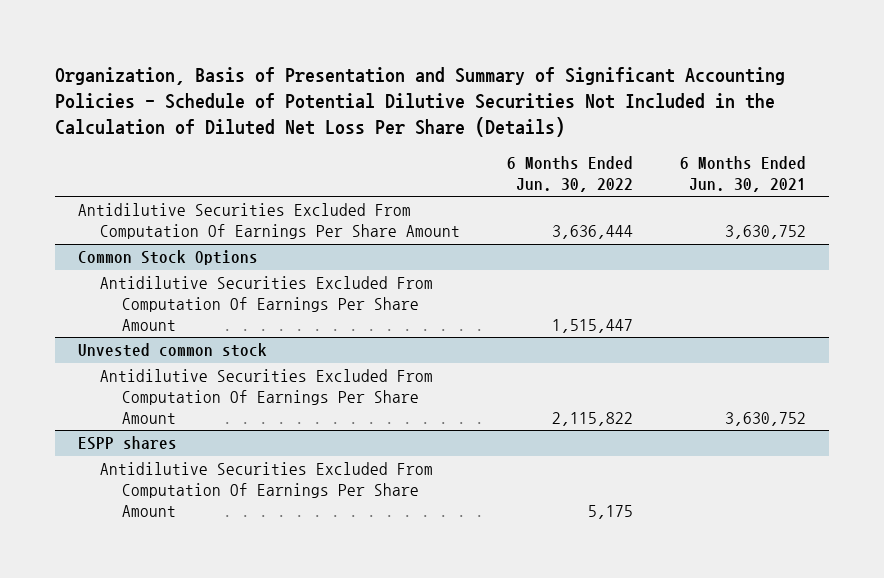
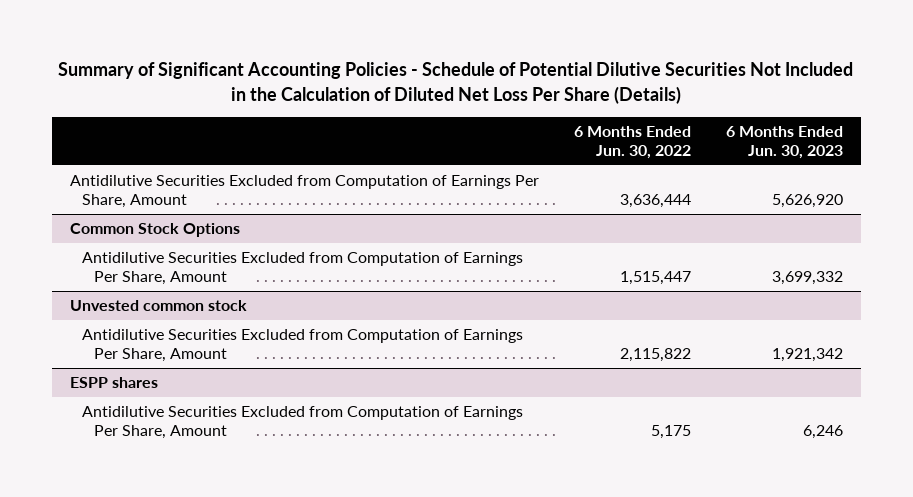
[54,66,785,137] Organization, Basis of Presentation and Summary of Significant Accounting Policies - Schedule of Potential Dilutive Securities Not Included in the Calculation of Diluted Net Loss Per Share (Details) -> [58,62,854,104] Summary of Significant Accounting Policies - Schedule of Potential Dilutive Securities Not Included in the Calculation of Diluted Net Loss Per Share (Details)
[680,155,807,192] 6 Months Ended Jun. 30, 2021 -> none
none -> [726,126,844,159] 6 Months Ended Jun. 30, 2023
[78,203,461,240] Antidilutive Securities Excluded From Computation Of Earnings Per Share Amount -> [69,175,539,208] Antidilutive Securities Excluded from Computation of Earnings Per Share, Amount
[100,276,434,331] Antidilutive Securities Excluded From Computation Of Earnings Per Share Amount -> [81,252,523,285] Antidilutive Securities Excluded from Computation of Earnings Per Share, Amount
[100,369,434,424] Antidilutive Securities Excluded From Computation Of Earnings Per Share Amount -> [81,329,523,362] Antidilutive Securities Excluded from Computation of Earnings Per Share, Amount
[100,462,434,517] Antidilutive Securities Excluded From Computation Of Earnings Per Share Amount -> [81,406,523,439] Antidilutive Securities Excluded from Computation of Earnings Per Share, Amount

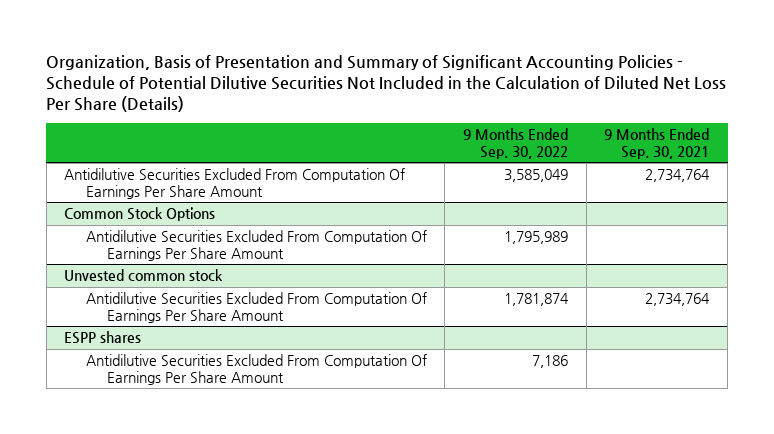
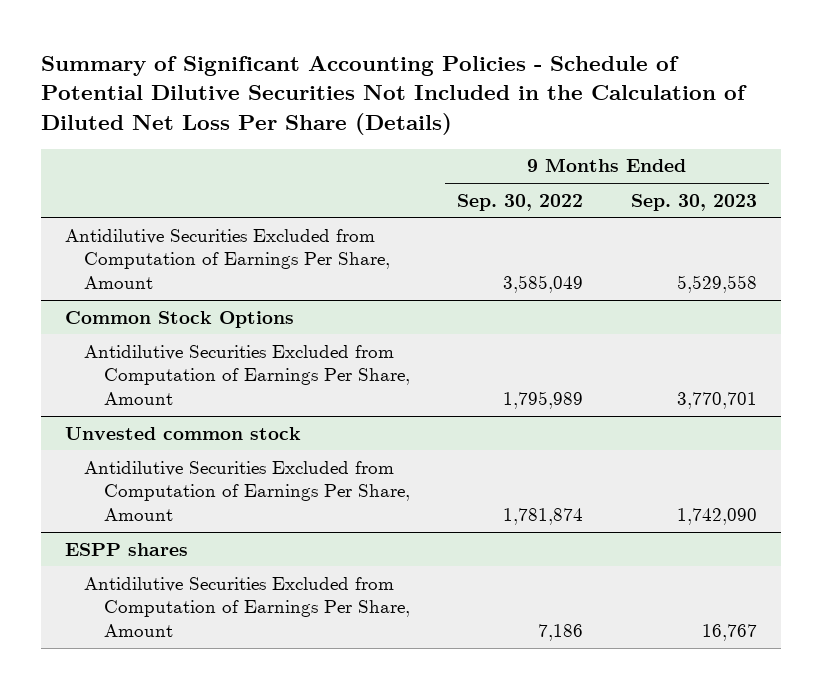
[46,55,727,113] Organization, Basis of Presentation and Summary of Significant Accounting Policies - Schedule of Potential Dilutive Securities Not Included in the Calculation of Diluted Net Loss Per Share (Details) -> [41,55,748,135] Summary of Significant Accounting Policies - Schedule of Potential Dilutive Securities Not Included in the Calculation of Diluted Net Loss Per Share (Details)
[604,128,710,159] 9 Months Ended Sep. 30, 2021 -> none
none -> [630,193,757,211] Sep. 30, 2023
[64,168,406,199] Antidilutive Securities Excluded From Computation Of Earnings Per Share Amount -> [65,228,391,290] Antidilutive Securities Excluded from Computation of Earnings Per Share, Amount
[85,230,427,261] Antidilutive Securities Excluded From Computation Of Earnings Per Share Amount -> [84,344,410,406] Antidilutive Securities Excluded from Computation of Earnings Per Share, Amount
[85,292,427,323] Antidilutive Securities Excluded From Computation Of Earnings Per Share Amount -> [84,460,410,522] Antidilutive Securities Excluded from Computation of Earnings Per Share, Amount
[85,354,427,385] Antidilutive Securities Excluded From Computation Of Earnings Per Share Amount -> [84,576,410,638] Antidilutive Securities Excluded from Computation of Earnings Per Share, Amount

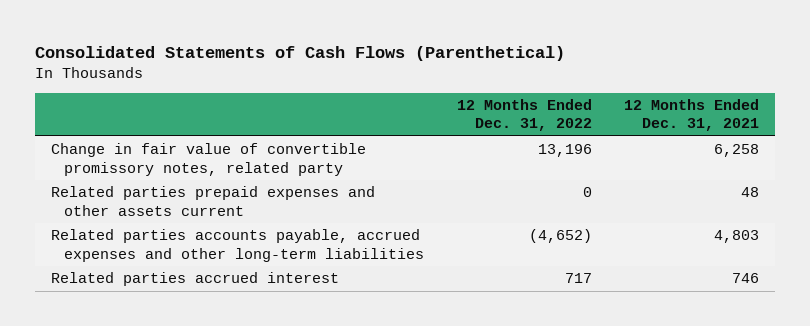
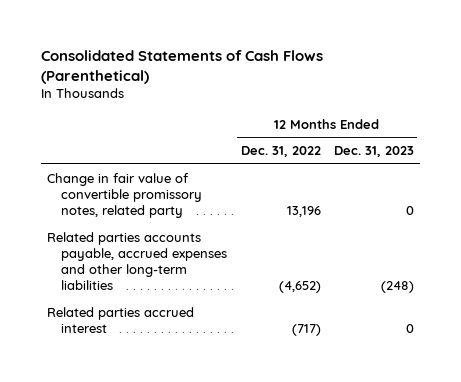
[623,99,759,132] 12 Months Ended Dec. 31, 2021 -> none
none -> [333,146,414,158] Dec. 31, 2023
[50,186,375,216] Related parties prepaid expenses and other assets current -> none
[564,273,592,284] 717 -> [291,323,321,336] (717)

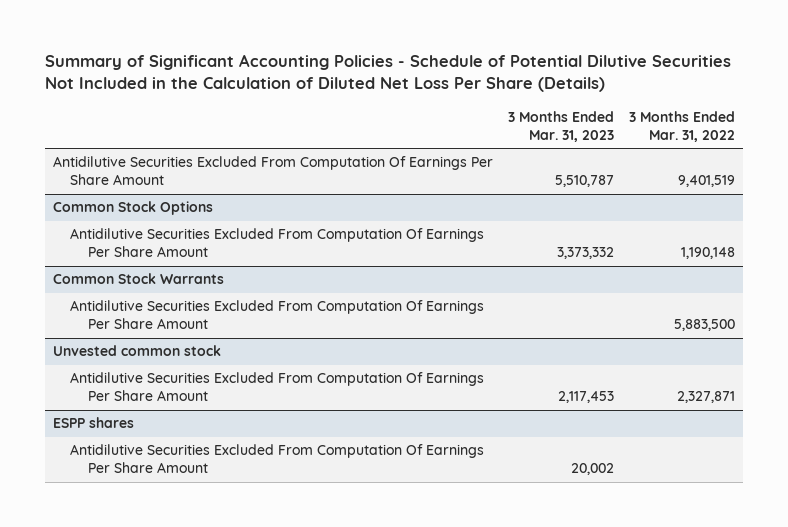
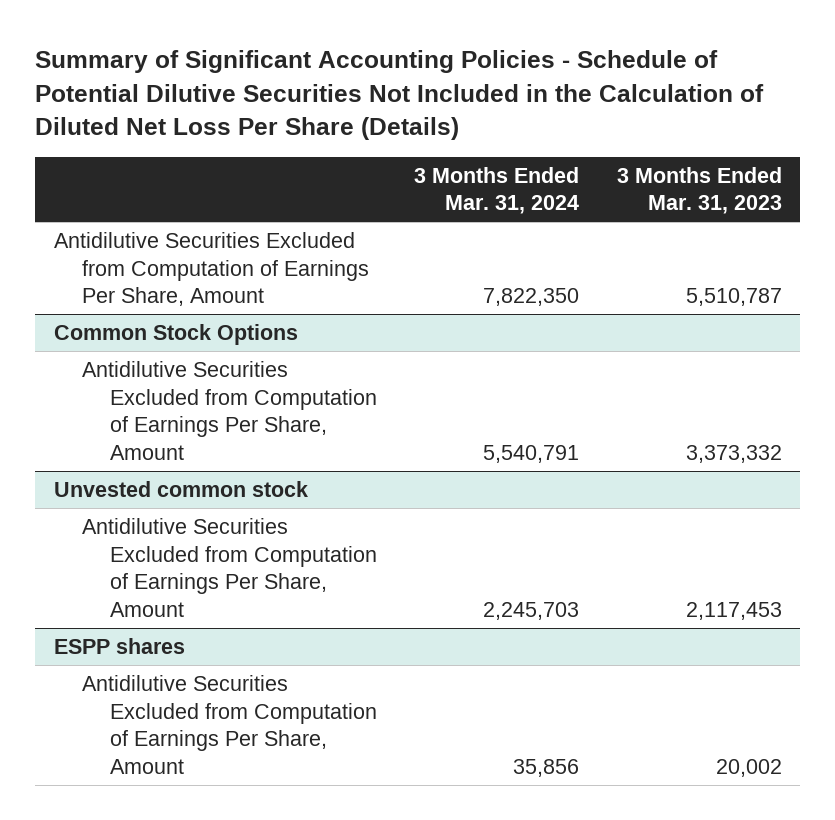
[629,110,736,142] 3 Months Ended Mar. 31, 2022 -> none
none -> [414,166,580,215] 3 Months Ended Mar. 31, 2024
[52,156,493,186] Antidilutive Securities Excluded From Computation Of Earnings Per Share Amount -> [53,231,369,307] Antidilutive Securities Excluded from Computation of Earnings Per Share, Amount
[52,273,224,285] Common Stock Warrants -> none
[70,300,485,330] Antidilutive Securities Excluded From Computation Of Earnings Per Share Amount -> none
[70,228,485,258] Antidilutive Securities Excluded From Computation Of Earnings Per Share Amount -> [81,360,377,461] Antidilutive Securities Excluded from Computation of Earnings Per Share, Amount
[70,372,485,402] Antidilutive Securities Excluded From Computation Of Earnings Per Share Amount -> [81,517,377,618] Antidilutive Securities Excluded from Computation of Earnings Per Share, Amount
[70,444,485,474] Antidilutive Securities Excluded From Computation Of Earnings Per Share Amount -> [81,674,377,775] Antidilutive Securities Excluded from Computation of Earnings Per Share, Amount

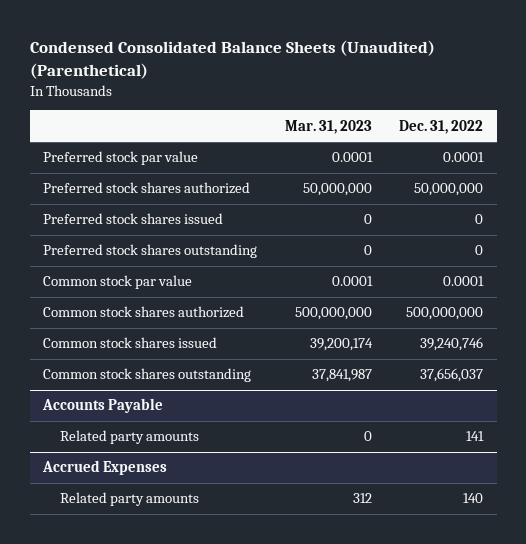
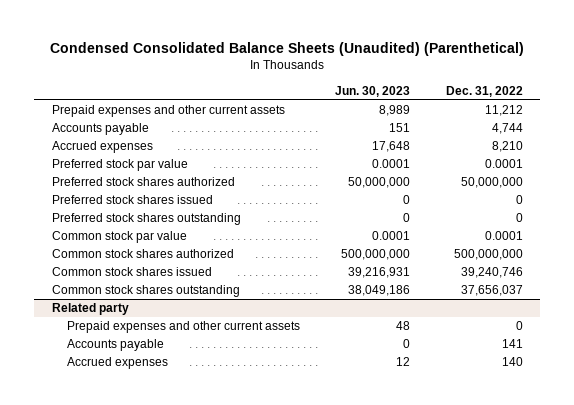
[284,119,372,134] Mar. 31, 2023 -> none
none -> [335,85,411,97] Jun. 30, 2023
none -> [51,105,285,118] Prepaid expenses and other current assets
none -> [51,123,149,136] Accounts payable
none -> [51,141,153,154] Accrued expenses
[42,398,164,414] Accounts Payable -> none
[42,460,168,476] Accrued Expenses -> none
[59,492,199,507] Related party amounts -> none
none -> [51,303,129,316] Related party
none -> [67,321,301,334] Prepaid expenses and other current assets
[59,430,199,445] Related party amounts -> [67,339,165,352] Accounts payable
none -> [67,357,169,370] Accrued expenses

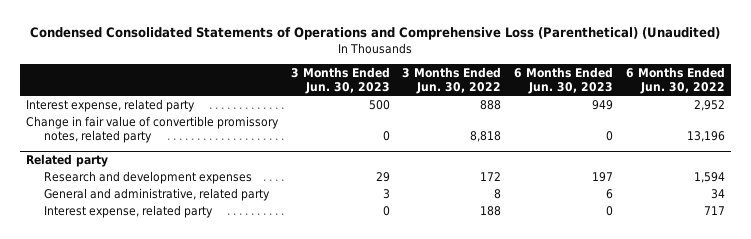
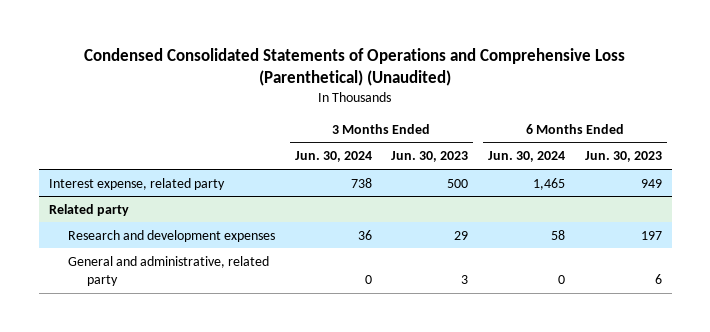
[402,66,502,94] 3 Months Ended Jun. 30, 2022 -> none
[625,66,725,94] 6 Months Ended Jun. 30, 2022 -> none
none -> [294,151,372,163] Jun. 30, 2024
none -> [488,151,566,163] Jun. 30, 2024
[26,115,280,143] Change in fair value of convertible promissory notes, related party -> none
[44,204,214,218] Interest expense, related party -> none

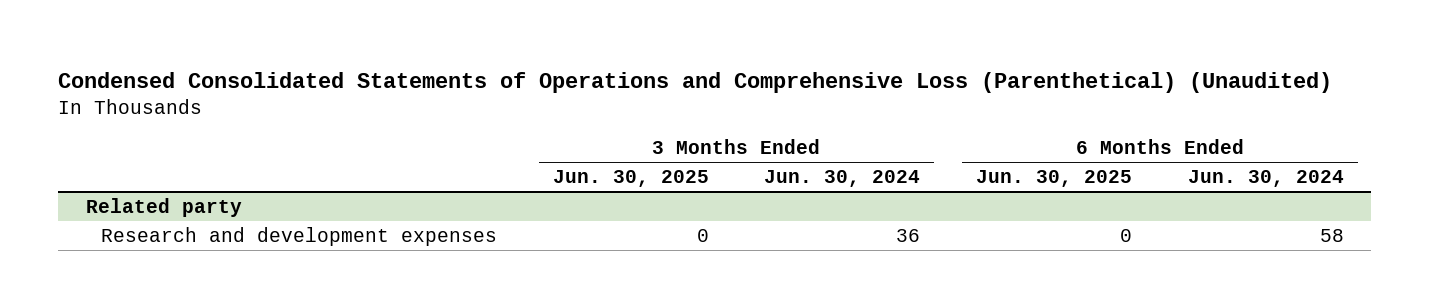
[391,151,469,163] Jun. 30, 2023 -> none
[584,151,662,163] Jun. 30, 2023 -> none
none -> [552,170,709,188] Jun. 30, 2025
none -> [975,170,1132,188] Jun. 30, 2025
[48,177,225,190] Interest expense, related party -> none
[67,255,269,287] General and administrative, related party -> none

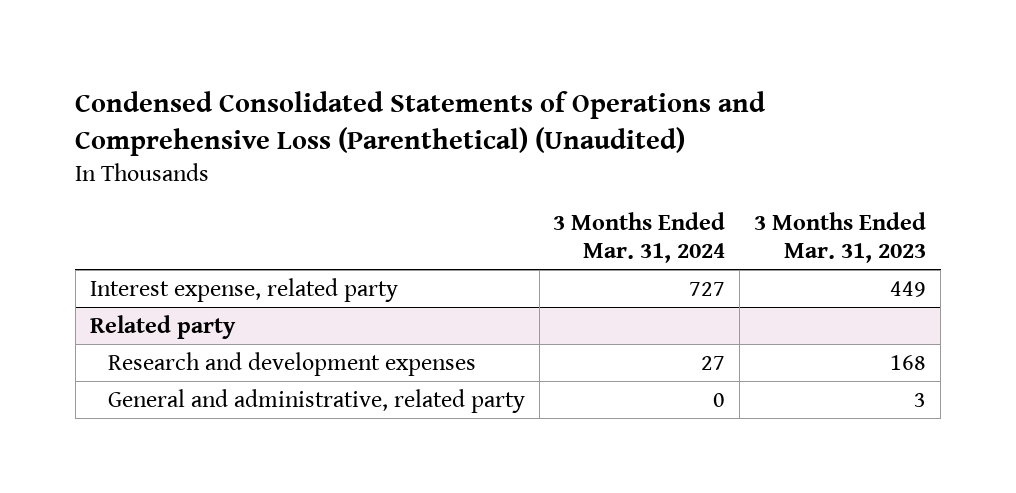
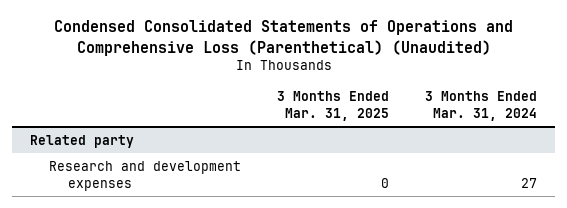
[754,212,927,264] 3 Months Ended Mar. 31, 2023 -> none
none -> [277,91,390,122] 3 Months Ended Mar. 31, 2025
[89,277,398,302] Interest expense, related party -> none
[107,388,525,413] General and administrative, related party -> none

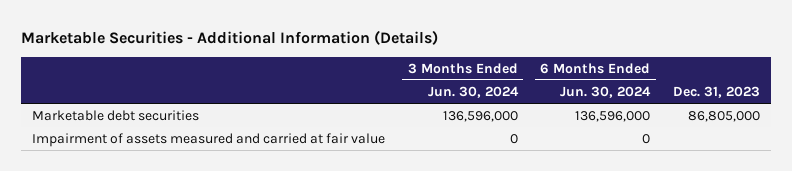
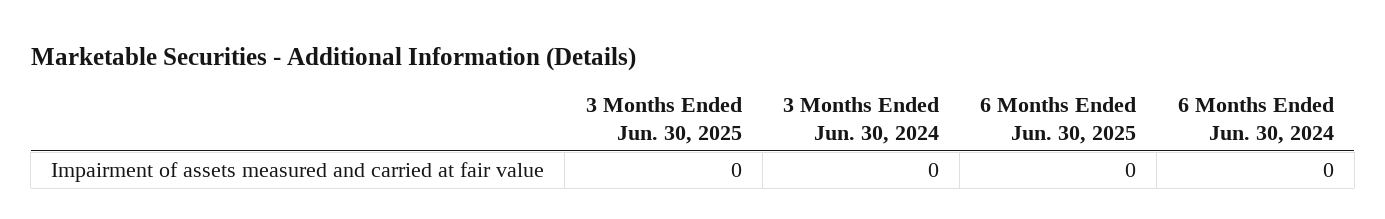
[672,85,760,98] Dec. 31, 2023 -> none
none -> [585,96,742,144] 3 Months Ended Jun. 30, 2025
none -> [980,96,1137,144] 6 Months Ended Jun. 30, 2025
[32,110,200,122] Marketable debt securities -> none

